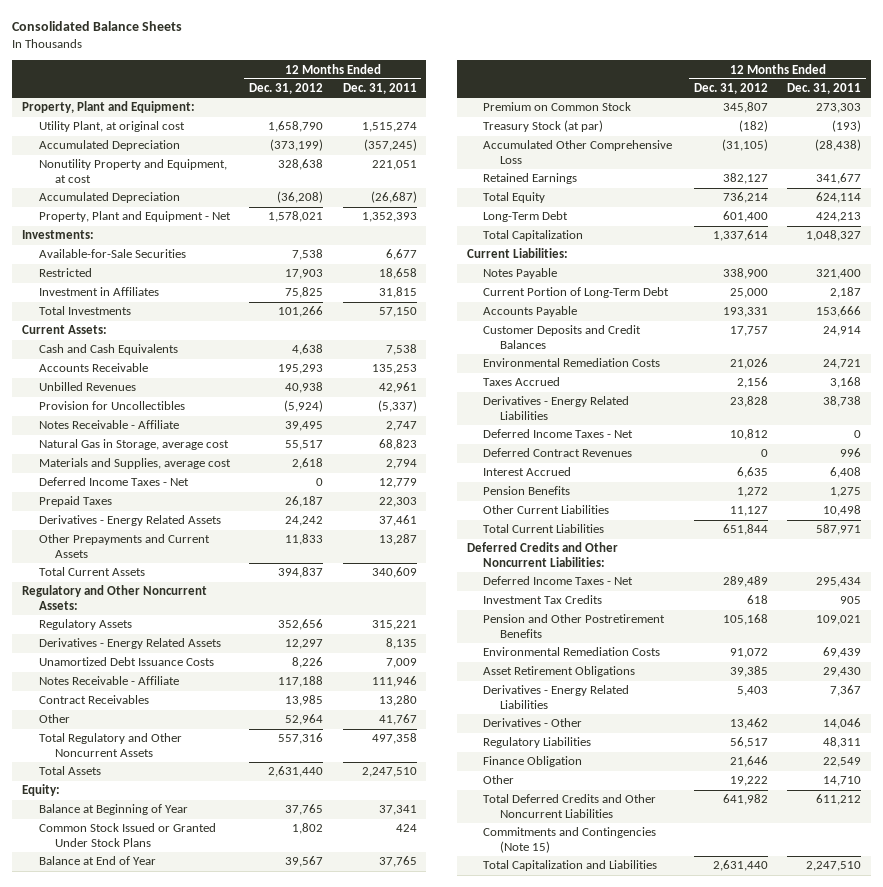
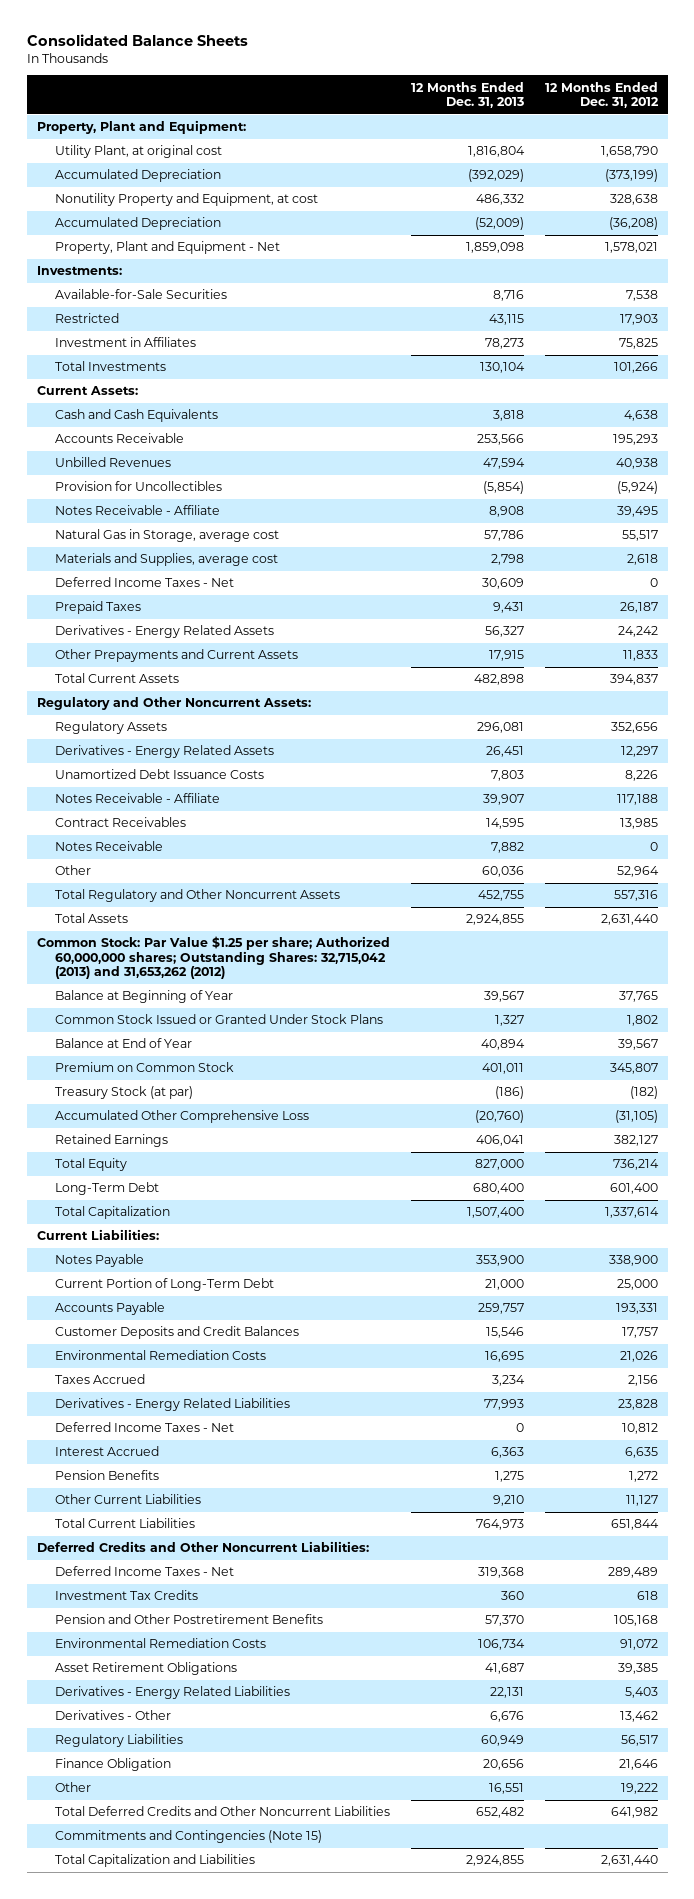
[342,83,417,95] Dec. 31, 2011 -> none
none -> [410,81,524,109] 12 Months Ended Dec. 31, 2013
none -> [55,841,164,852] Notes Receivable
[21,784,60,797] Equity: -> none
none -> [36,936,390,980] Common Stock: Par Value $1.25 per share; Authorized 60,000,000 shares; Outstanding Shares: 32,715,042 (2013) and 31,653,262 (2012)
[483,448,633,458] Deferred Contract Revenues -> none

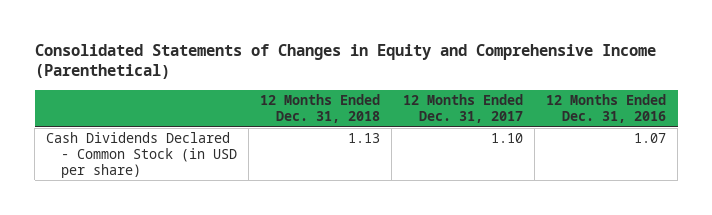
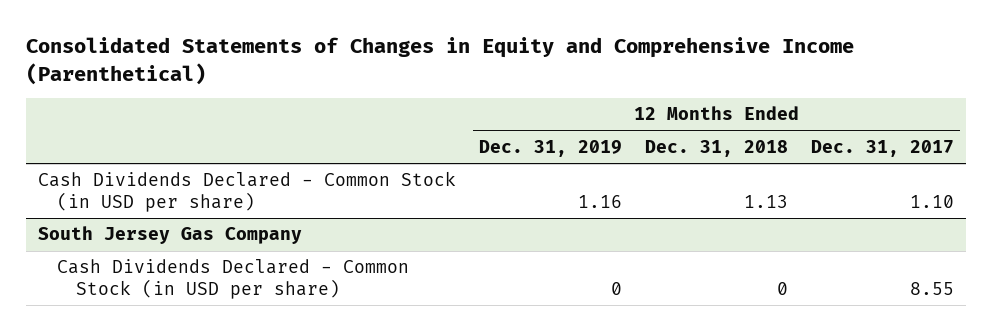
[545,94,666,123] 12 Months Ended Dec. 31, 2016 -> none
none -> [478,139,622,157] Dec. 31, 2019
none -> [37,226,302,245] South Jersey Gas Company
none -> [56,259,409,300] Cash Dividends Declared - Common Stock (in USD per share)

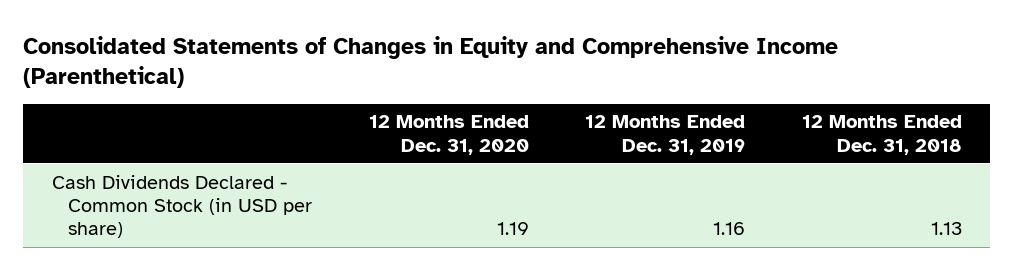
[811,139,955,157] Dec. 31, 2017 -> none
none -> [368,115,529,155] 12 Months Ended Dec. 31, 2020
[37,226,302,245] South Jersey Gas Company -> none
[56,259,409,300] Cash Dividends Declared - Common Stock (in USD per share) -> none

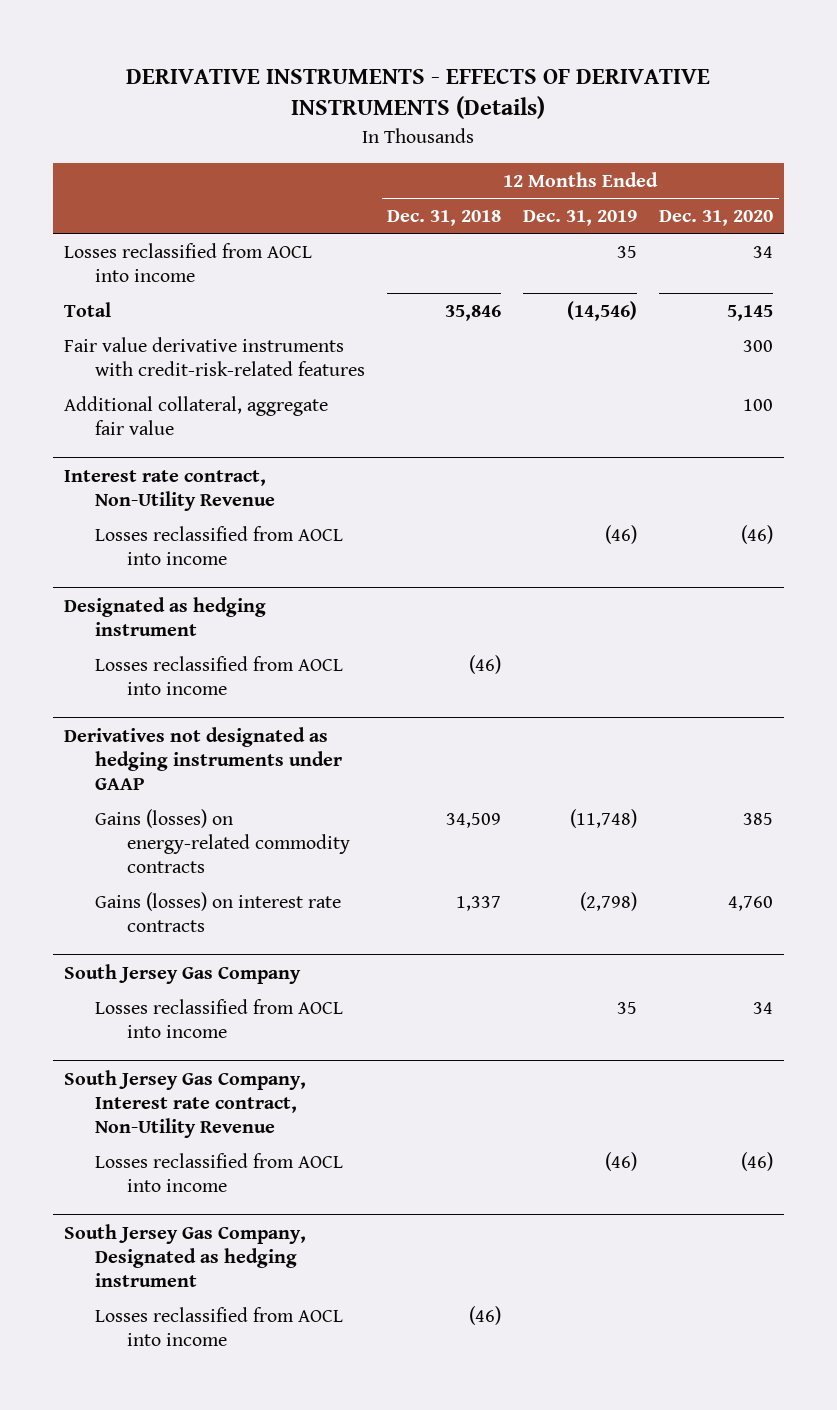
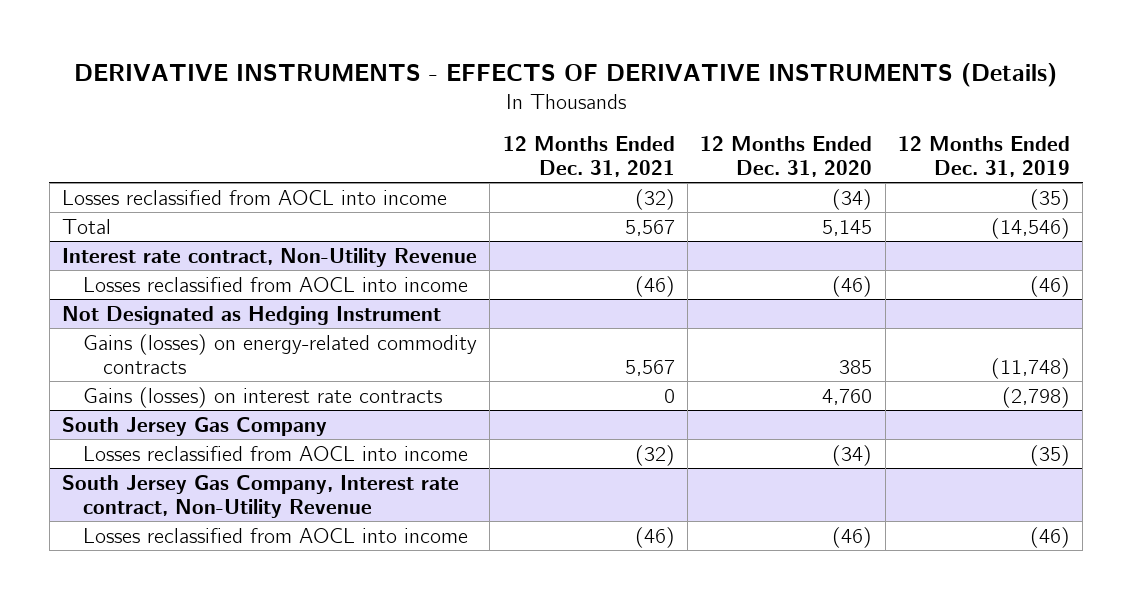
[387,209,502,226] Dec. 31, 2018 -> none
none -> [502,135,675,177] 12 Months Ended Dec. 31, 2021
[617,245,638,258] 35 -> [1029,188,1070,210] (35)
[753,245,774,258] 34 -> [832,188,873,210] (34)
[63,336,366,376] Fair value derivative instruments with credit-risk-related features -> none
[63,395,328,435] Additional collateral, aggregate fair value -> none
[63,596,266,636] Designated as hedging instrument -> none
[95,655,344,695] Losses reclassified from AOCL into income -> none
[63,726,343,790] Derivatives not designated as hedging instruments under GAAP -> [62,305,442,325] Not Designated as Hedging Instrument
[617,1001,638,1014] 35 -> [1029,444,1070,466] (35)
[753,1001,774,1014] 34 -> [832,444,873,466] (34)
[63,1223,306,1287] South Jersey Gas Company, Designated as hedging instrument -> none
[95,1306,344,1346] Losses reclassified from AOCL into income -> none

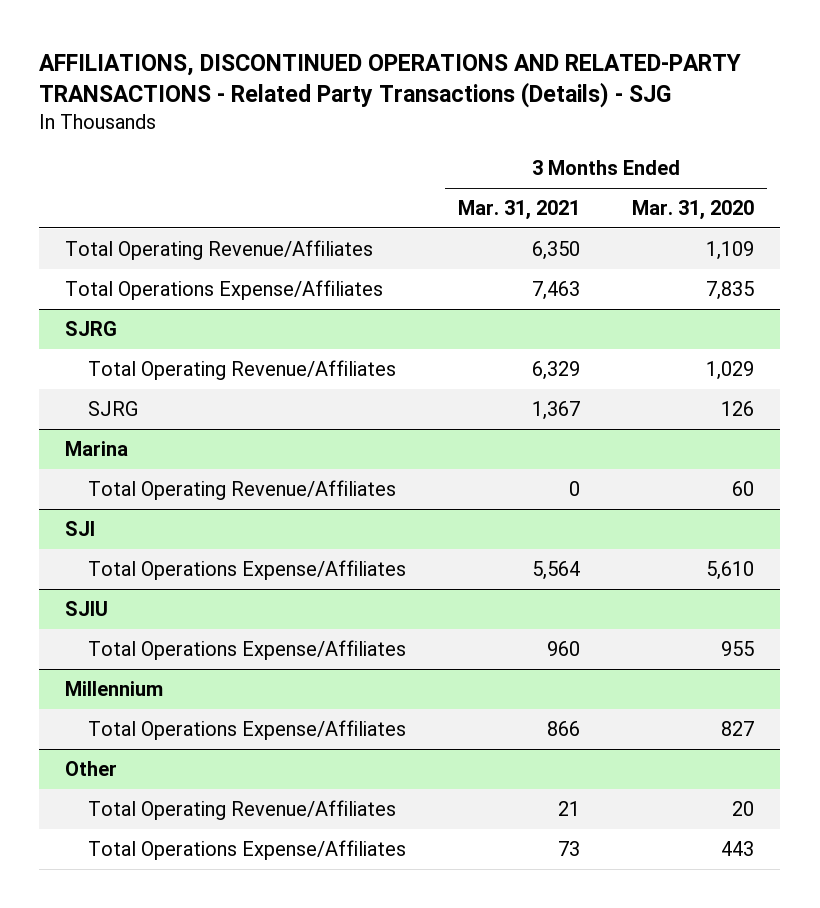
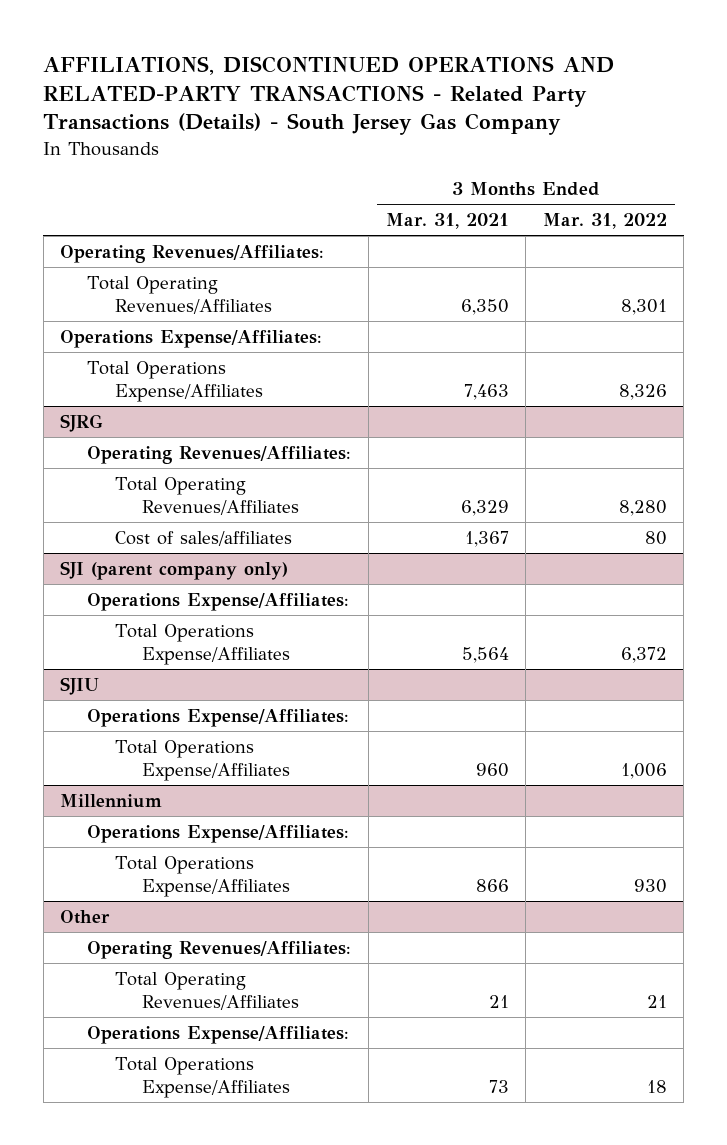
[39,53,742,108] AFFILIATIONS, DISCONTINUED OPERATIONS AND RELATED-PARTY TRANSACTIONS - Related Party Transactions (Details) - SJG -> [43,55,615,136] AFFILIATIONS, DISCONTINUED OPERATIONS AND RELATED-PARTY TRANSACTIONS - Related Party Transactions (Details) - South Jersey Gas Company
[632,200,755,221] Mar. 31, 2020 -> none
none -> [542,213,667,230] Mar. 31, 2022
none -> [60,244,325,263] Operating Revenues/Affiliates:
[65,239,374,260] Total Operating Revenue/Affiliates -> [87,275,272,315] Total Operating Revenues/Affiliates
none -> [60,329,323,348] Operations Expense/Affiliates:
[88,479,397,500] Total Operating Revenue/Affiliates -> none
[65,520,96,536] SJI -> none
none -> [87,445,352,464] Operating Revenues/Affiliates:
[88,359,397,380] Total Operating Revenue/Affiliates -> [114,476,299,516] Total Operating Revenues/Affiliates
[88,400,139,416] SJRG -> [114,530,292,546] Cost of sales/affiliates
[65,440,129,456] Marina -> [60,560,289,580] SJI (parent company only)
none -> [87,592,350,611] Operations Expense/Affiliates:
none -> [87,708,350,727] Operations Expense/Affiliates:
none -> [87,824,350,843] Operations Expense/Affiliates:
none -> [87,940,352,959] Operating Revenues/Affiliates:
[88,799,397,820] Total Operating Revenue/Affiliates -> [114,971,299,1011] Total Operating Revenues/Affiliates
none -> [87,1025,350,1044] Operations Expense/Affiliates:

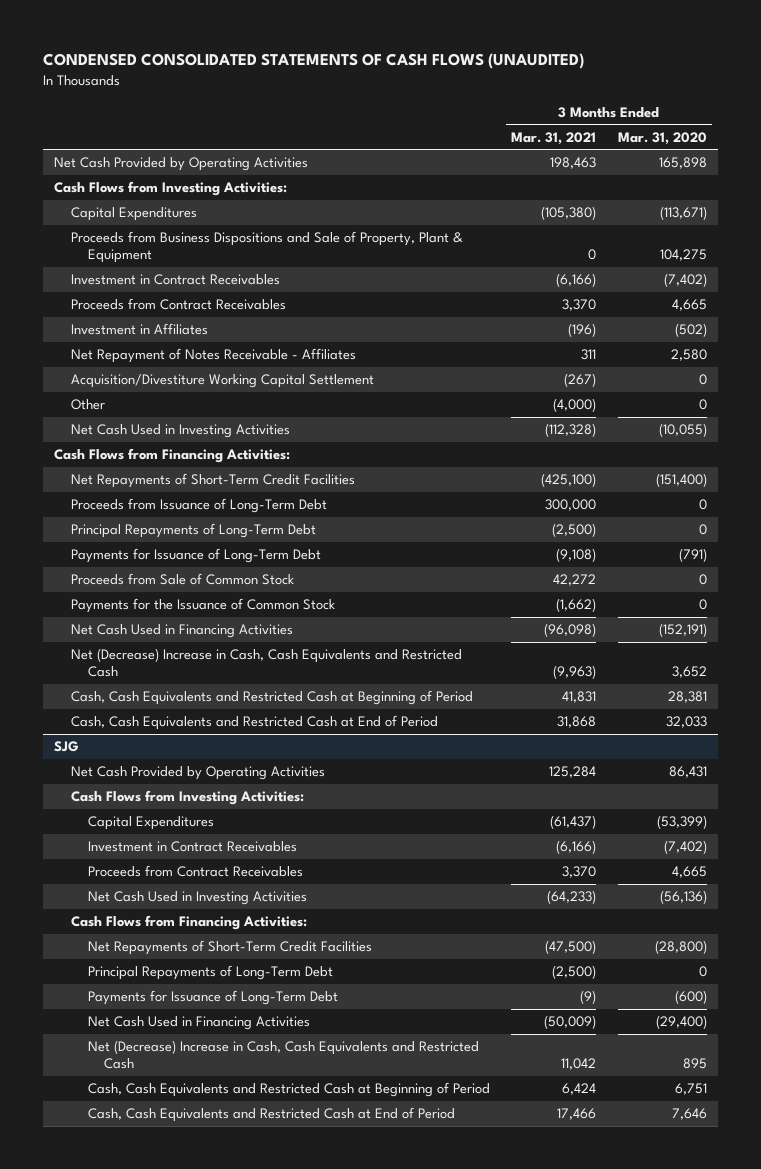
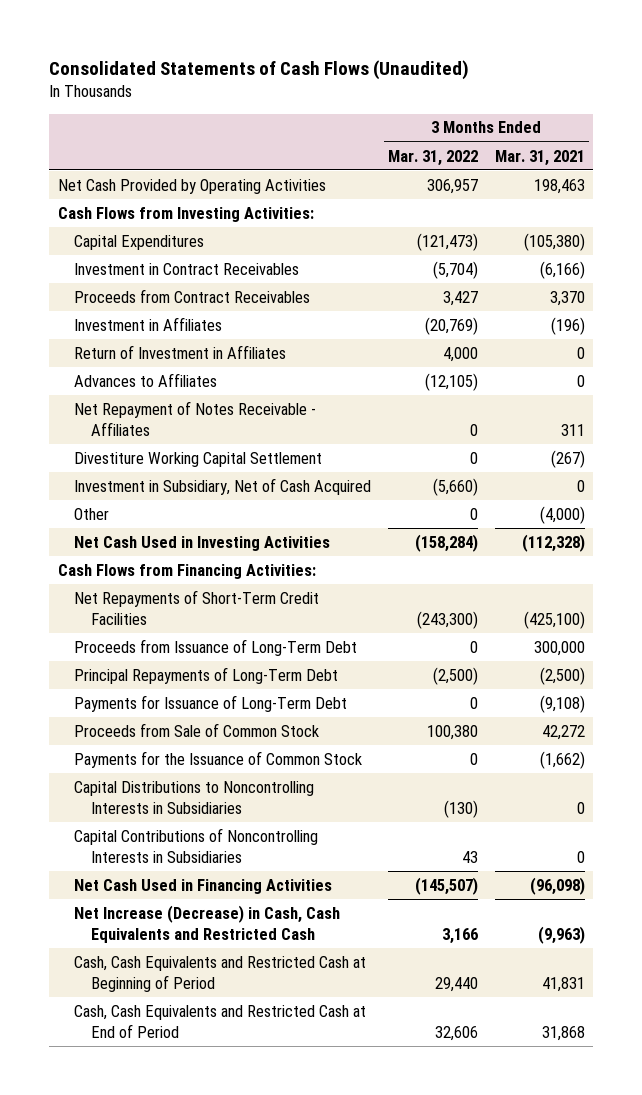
[42,53,584,70] CONDENSED CONSOLIDATED STATEMENTS OF CASH FLOWS (UNAUDITED) -> [49,59,470,80] Consolidated Statements of Cash Flows (Unaudited)
[618,131,708,145] Mar. 31, 2020 -> none
none -> [387,149,478,166] Mar. 31, 2022
[70,231,463,264] Proceeds from Business Dispositions and Sale of Property, Plant & Equipment -> none
none -> [74,344,287,359] Return of Investment in Affiliates
none -> [74,372,218,387] Advances to Affiliates
[70,374,374,389] Acquisition/Divestiture Working Capital Settlement -> [74,451,323,467] Divestiture Working Capital Settlement
none -> [74,477,372,495] Investment in Subsidiary, Net of Cash Acquired
none -> [74,780,315,814] Capital Distributions to Noncontrolling Interests in Subsidiaries
none -> [74,827,319,863] Capital Contributions of Noncontrolling Interests in Subsidiaries
[70,648,462,678] Net (Decrease) Increase in Cash, Cash Equivalents and Restricted Cash -> [74,904,341,943] Net Increase (Decrease) in Cash, Cash Equivalents and Restricted Cash
[53,741,79,753] SJG -> none
[70,766,325,781] Net Cash Provided by Operating Activities -> none
[70,790,304,806] Cash Flows from Investing Activities: -> none
[87,816,214,831] Capital Expenditures -> none
[87,841,297,853] Investment in Contract Receivables -> none
[87,865,303,878] Proceeds from Contract Receivables -> none
[87,891,307,906] Net Cash Used in Investing Activities -> none
[70,915,307,931] Cash Flows from Financing Activities: -> none
[87,940,372,956] Net Repayments of Short-Term Credit Facilities -> none
[87,965,333,981] Principal Repayments of Long-Term Debt -> none
[87,990,338,1006] Payments for Issuance of Long-Term Debt -> none
[87,1016,310,1031] Net Cash Used in Financing Activities -> none
[87,1040,479,1070] Net (Decrease) Increase in Cash, Cash Equivalents and Restricted Cash -> none
[87,1082,490,1098] Cash, Cash Equivalents and Restricted Cash at Beginning of Period -> none
[87,1107,455,1123] Cash, Cash Equivalents and Restricted Cash at End of Period -> none

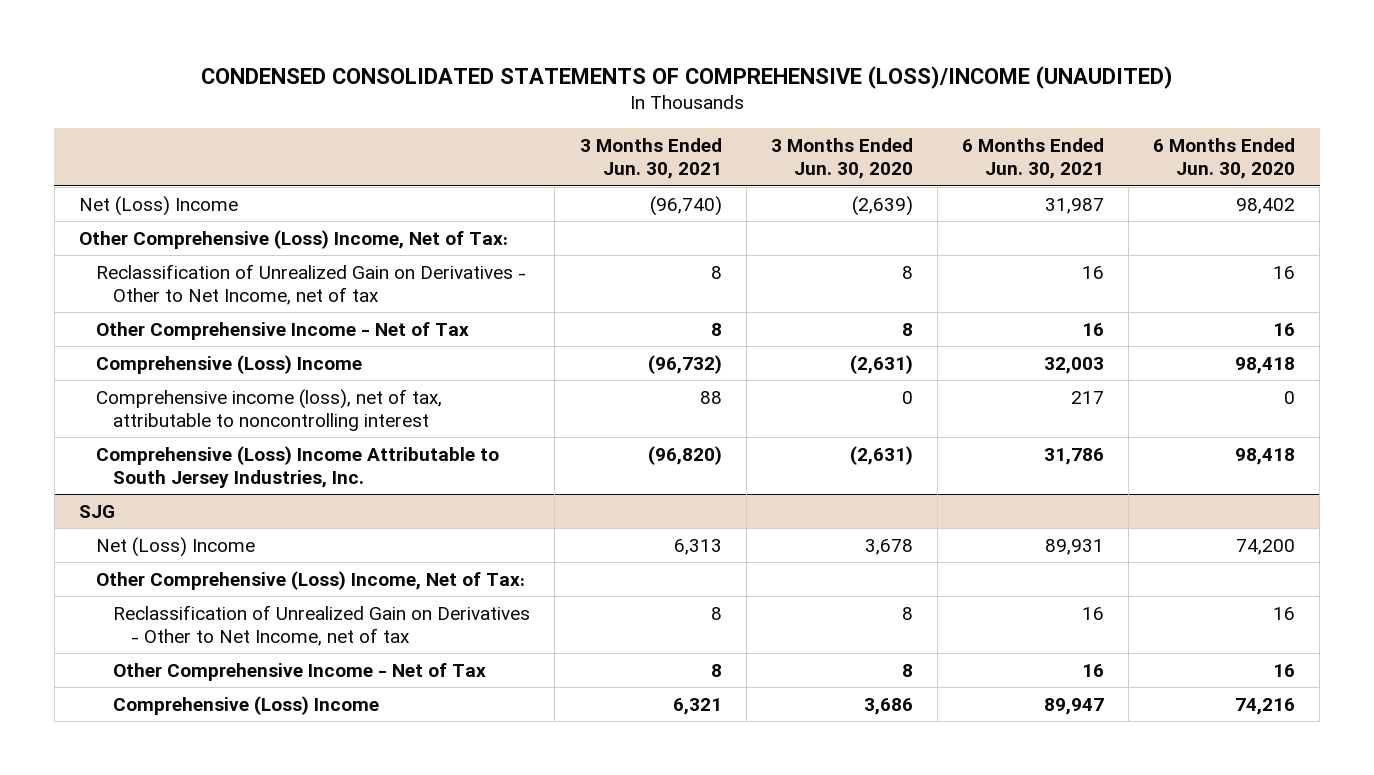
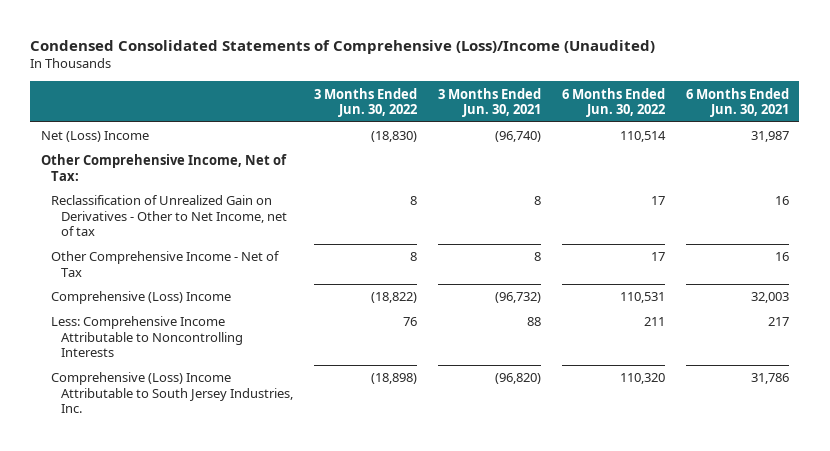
[200,65,1173,89] CONDENSED CONSOLIDATED STATEMENTS OF COMPREHENSIVE (LOSS)/INCOME (UNAUDITED) -> [30,39,656,54] Condensed Consolidated Statements of Comprehensive (Loss)/Income (Unaudited)
[770,138,913,180] 3 Months Ended Jun. 30, 2020 -> none
[1152,138,1295,180] 6 Months Ended Jun. 30, 2020 -> none
none -> [314,87,418,118] 3 Months Ended Jun. 30, 2022
none -> [562,87,666,118] 6 Months Ended Jun. 30, 2022
[79,229,509,249] Other Comprehensive (Loss) Income, Net of Tax: -> [40,154,287,181] Other Comprehensive Income, Net of Tax:
[96,388,443,431] Comprehensive income (loss), net of tax, attributable to noncontrolling interest -> [51,316,244,357] Less: Comprehensive Income Attributable to Noncontrolling Interests
[79,504,116,518] SJG -> none
[96,536,256,557] Net (Loss) Income -> none
[96,570,526,590] Other Comprehensive (Loss) Income, Net of Tax: -> none
[113,604,531,646] Reclassification of Unrealized Gain on Derivatives - Other to Net Income, net of tax -> none
[113,662,487,681] Other Comprehensive Income - Net of Tax -> none
[113,695,380,715] Comprehensive (Loss) Income -> none

